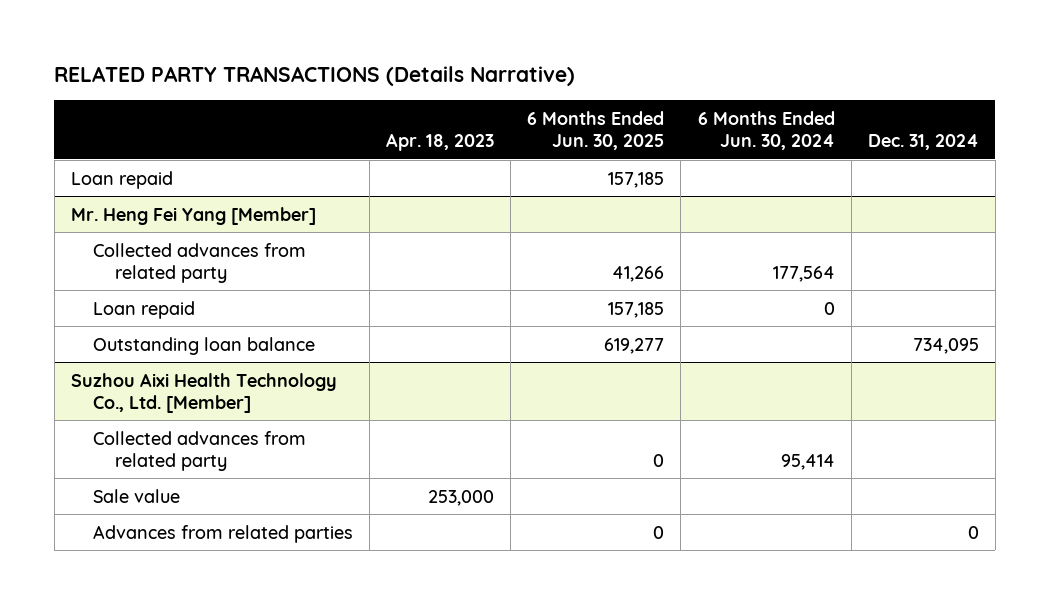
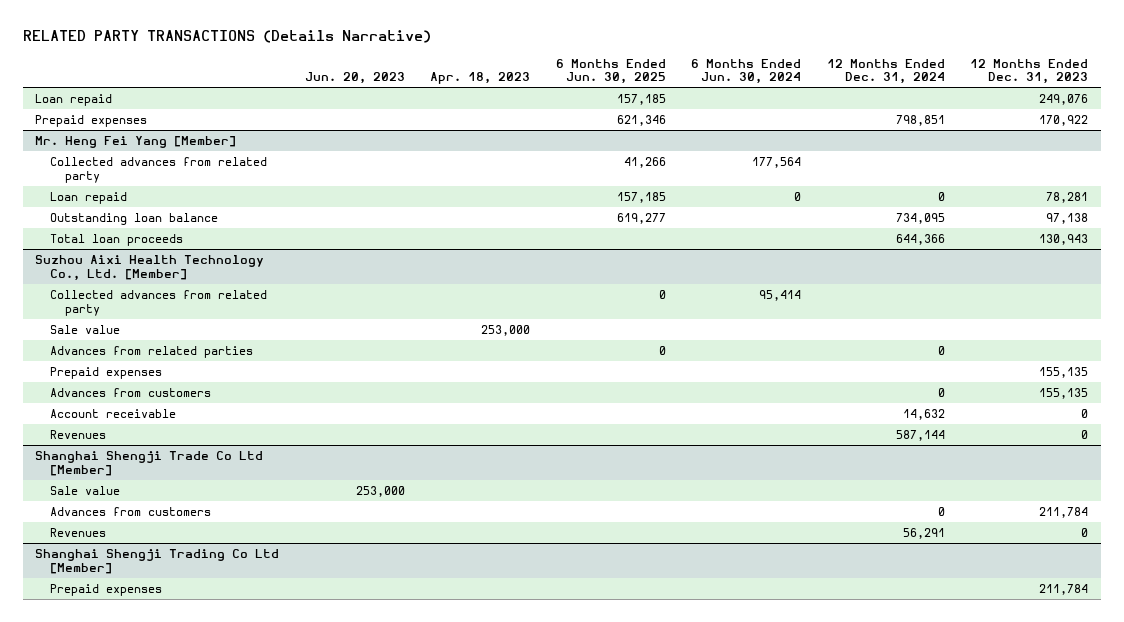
[867,133,979,150] Dec. 31, 2024 -> none
none -> [304,72,405,85] Jun. 20, 2023
none -> [826,58,945,85] 12 Months Ended Dec. 31, 2024
none -> [970,58,1089,85] 12 Months Ended Dec. 31, 2023
none -> [35,115,148,128] Prepaid expenses
none -> [50,234,184,247] Total loan proceeds
none -> [50,367,163,380] Prepaid expenses
none -> [50,388,212,398] Advances from customers
none -> [50,409,177,419] Account receivable
none -> [50,430,107,440] Revenues
none -> [35,451,264,476] Shanghai Shengji Trade Co Ltd [Member]
none -> [50,486,121,496] Sale value
none -> [50,507,212,517] Advances from customers
none -> [50,528,107,538] Revenues
none -> [35,549,280,574] Shanghai Shengji Trading Co Ltd [Member]
none -> [50,584,163,597] Prepaid expenses

